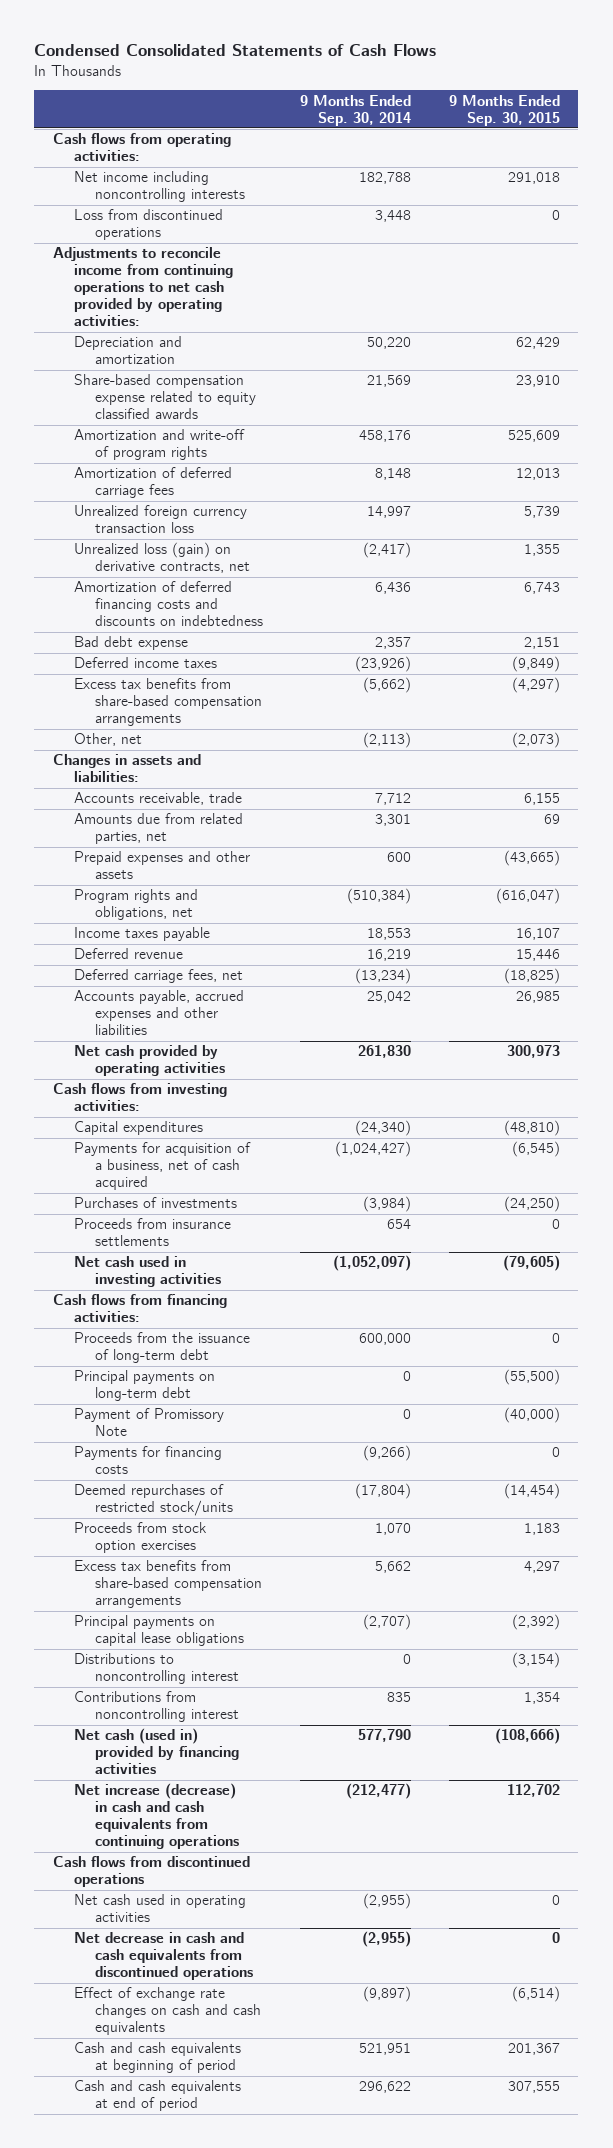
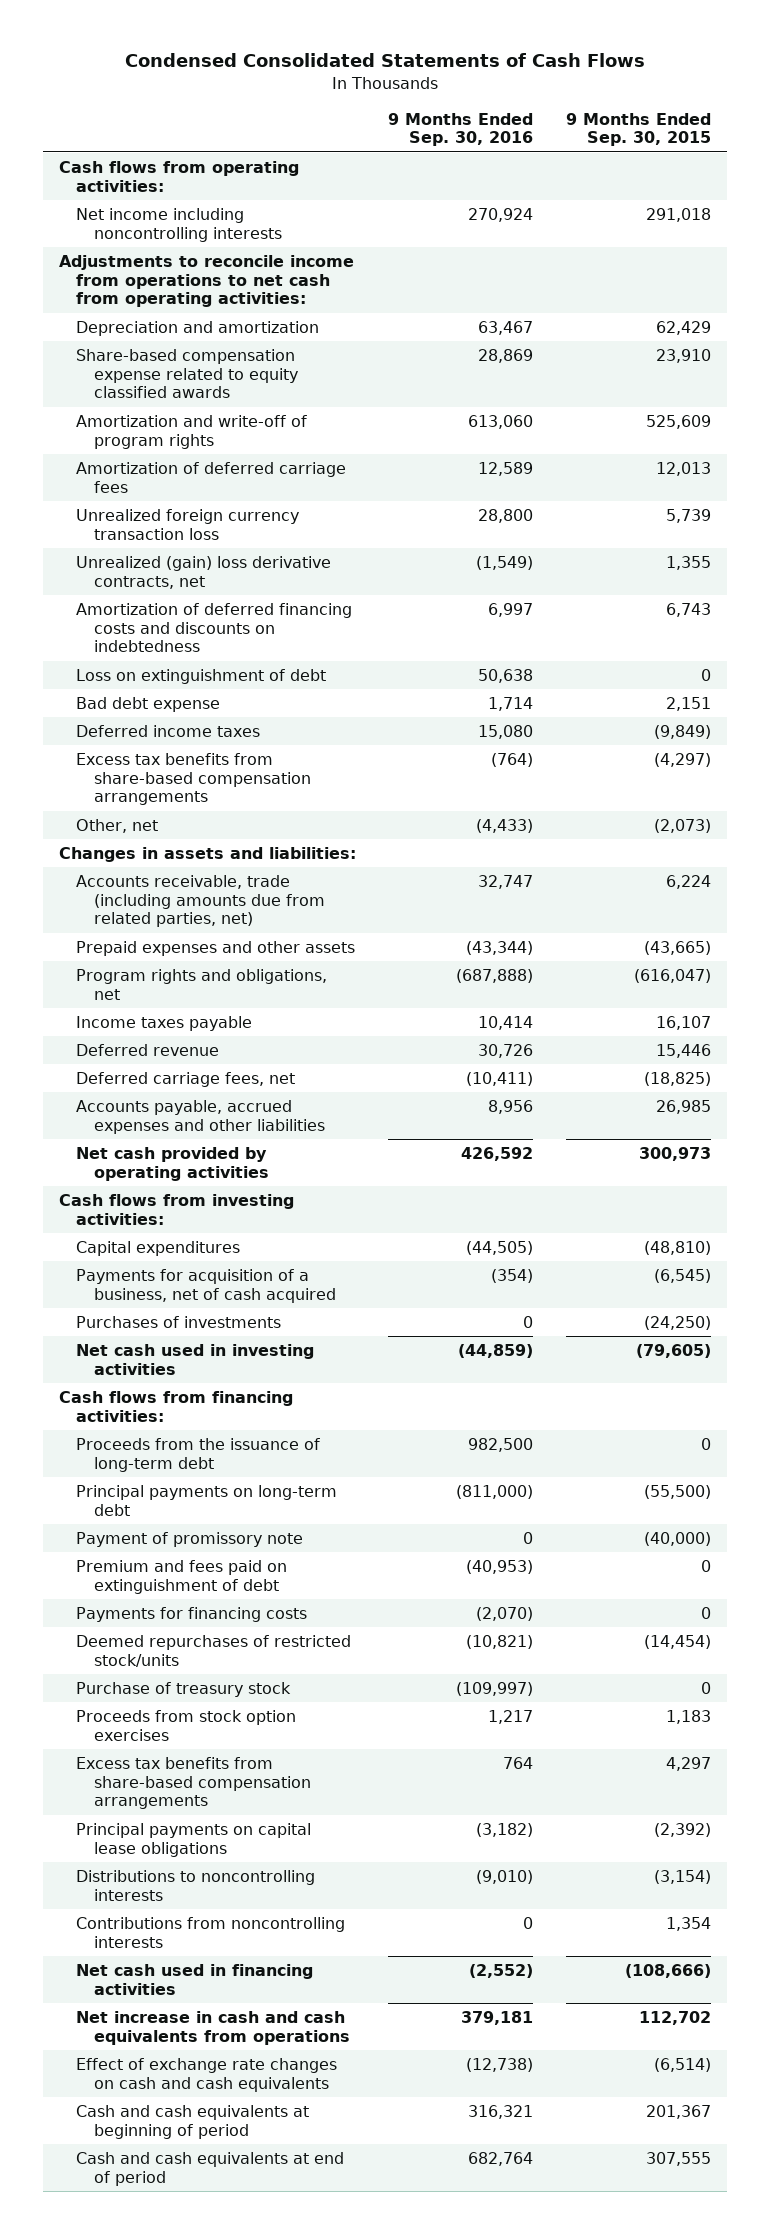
[300,94,412,126] 9 Months Ended Sep. 30, 2014 -> none
none -> [388,112,534,147] 9 Months Ended Sep. 30, 2016
[73,209,223,241] Loss from discontinued operations -> none
[52,247,233,327] Adjustments to reconcile income from continuing operations to net cash provided by operating activities: -> [59,255,355,308] Adjustments to reconcile income from operations to net cash from operating activities:
[73,542,250,574] Unrealized loss (gain) on derivative contracts, net -> [76,556,332,589] Unrealized (gain) loss derivative contracts, net
none -> [76,669,327,685] Loss on extinguishment of debt
[73,813,243,845] Amounts due from related parties, net -> none
[73,792,242,806] Accounts receivable, trade -> [76,875,325,928] Accounts receivable, trade (including amounts due from related parties, net)
[523,793,560,806] 6,155 -> [665,875,711,890] 6,224
[73,1218,231,1247] Proceeds from insurance settlements -> none
[73,1408,224,1437] Payment of Promissory Note -> [76,1532,304,1548] Payment of promissory note
none -> [76,1560,288,1594] Premium and fees paid on extinguishment of debt
none -> [76,1682,292,1698] Purchase of treasury stock
[52,1856,250,1888] Cash flows from discontinued operations -> none
[73,1894,246,1923] Net cash used in operating activities -> none
[73,1932,253,1981] Net decrease in cash and cash equivalents from discontinued operations -> none
[73,1653,239,1685] Distributions to noncontrolling interest -> [76,1870,316,1901] Distributions to noncontrolling interests
[73,1691,239,1723] Contributions from noncontrolling interest -> [76,1917,346,1948] Contributions from noncontrolling interests
[73,1728,239,1775] Net cash (used in) provided by financing activities -> [76,1964,314,1995] Net cash used in financing activities
[73,1783,239,1850] Net increase (decrease) in cash and cash equivalents from continuing operations -> [76,2011,350,2045] Net increase in cash and cash equivalents from operations

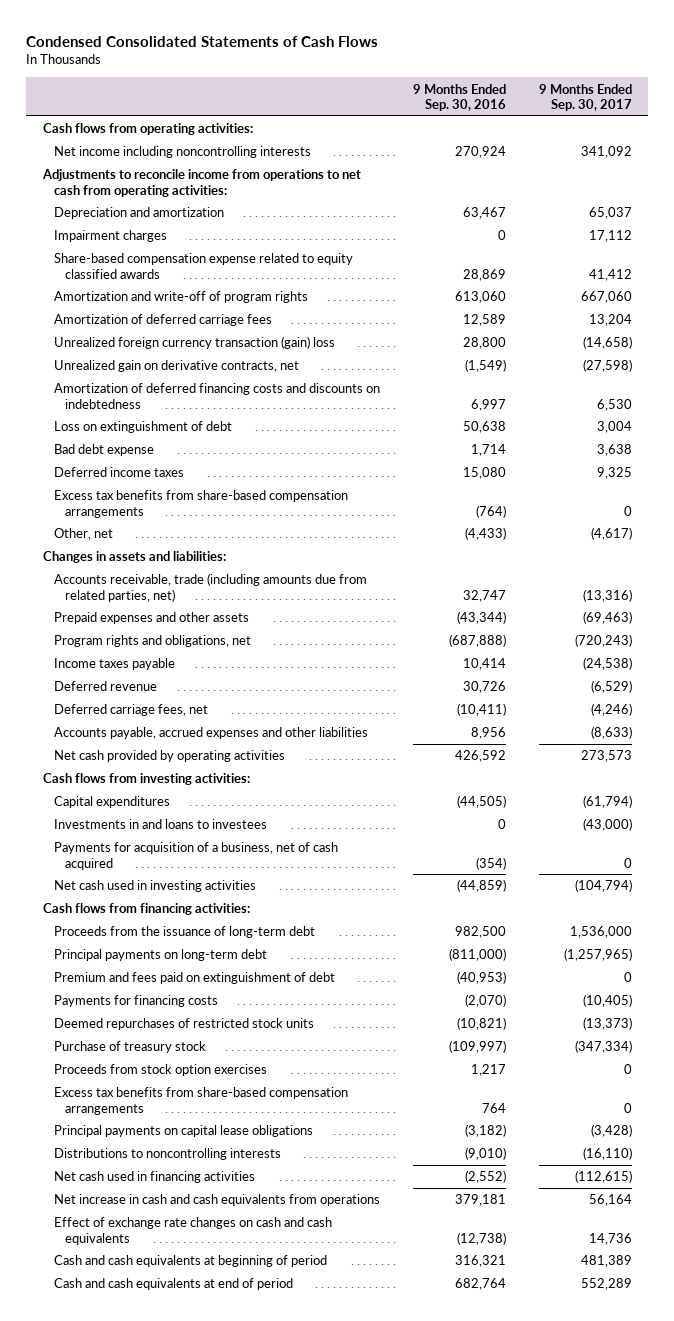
[565,112,711,147] 9 Months Ended Sep. 30, 2015 -> none
none -> [538,83,632,111] 9 Months Ended Sep. 30, 2017
none -> [53,230,167,243] Impairment charges
[76,509,300,540] Unrealized foreign currency transaction loss -> [53,336,335,350] Unrealized foreign currency transaction (gain) loss
[76,556,332,589] Unrealized (gain) loss derivative contracts, net -> [53,360,299,373] Unrealized gain on derivative contracts, net
none -> [53,819,267,830] Investments in and loans to investees
[76,1316,282,1329] Purchases of investments -> none
[76,1532,304,1548] Payment of promissory note -> none
[76,1635,352,1667] Deemed repurchases of restricted stock/units -> [53,1018,314,1031] Deemed repurchases of restricted stock units
[76,1917,346,1948] Contributions from noncontrolling interests -> none

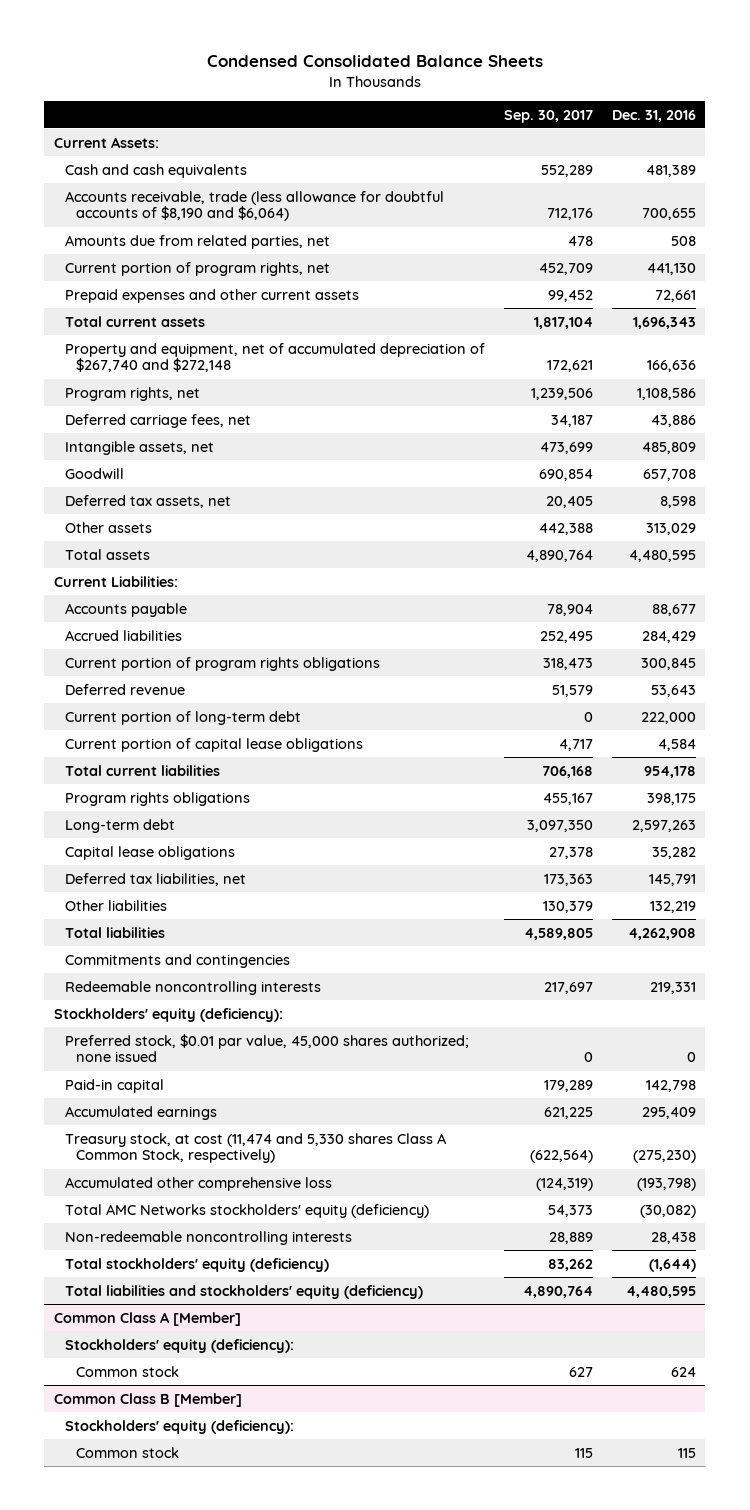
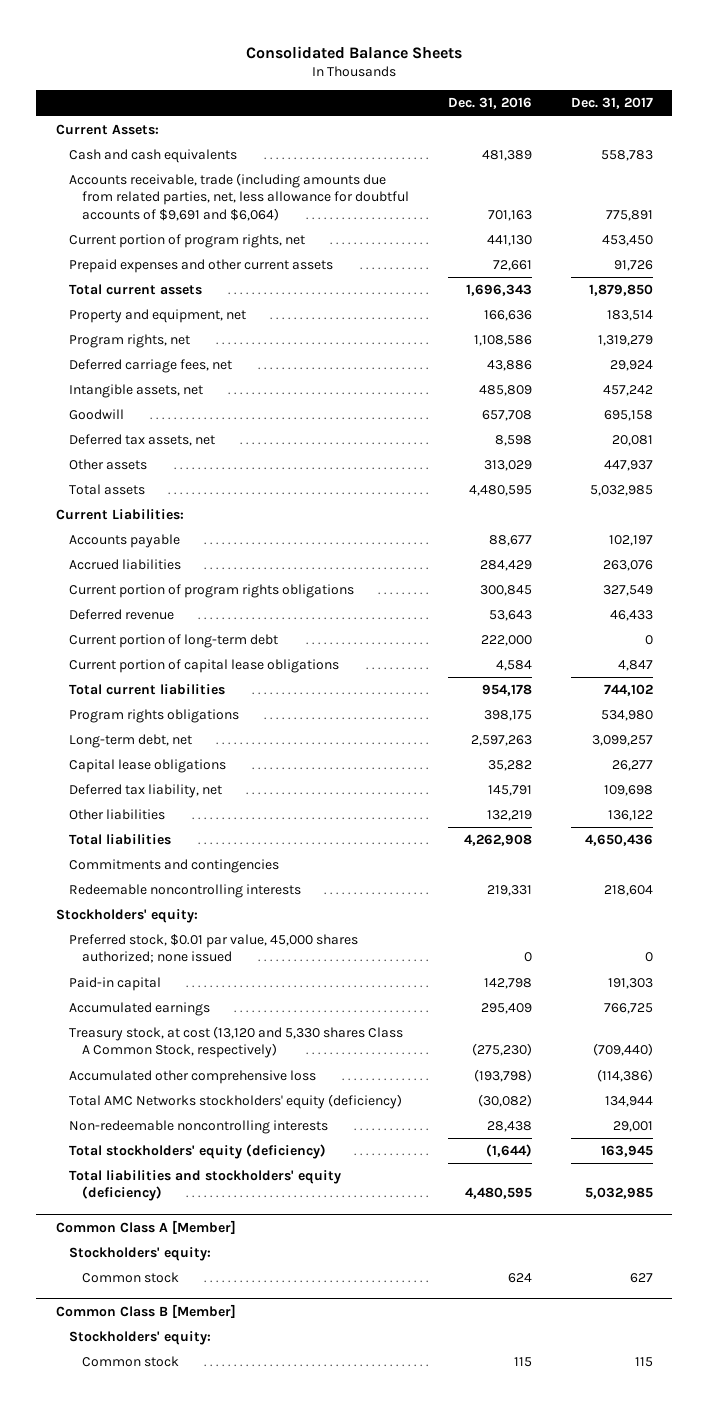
[206,54,543,67] Condensed Consolidated Balance Sheets -> [246,45,463,59] Consolidated Balance Sheets
[503,109,593,123] Sep. 30, 2017 -> none
none -> [570,97,653,110] Dec. 31, 2017
[65,234,331,249] Amounts due from related parties, net -> none
[65,190,445,222] Accounts receivable, trade (less allowance for doubtful accounts of $8,190 and $6,064) -> [68,172,410,221] Accounts receivable, trade (including amounts due from related parties, net, less allowance for doubtful accounts of $9,691 and $6,064)
[641,208,696,221] 700,655 -> [488,209,533,221] 701,163
[65,342,486,373] Property and equipment, net of accumulated depreciation of $267,740 and $272,148 -> [68,308,246,323] Property and equipment, net
[65,818,176,833] Long-term debt -> [68,733,192,748] Long-term debt, net
[65,872,247,886] Deferred tax liabilities, net -> [68,783,222,798] Deferred tax liability, net
[53,1007,283,1022] Stockholders' equity (deficiency): -> [55,908,198,923] Stockholders' equity:
[65,1132,448,1164] Treasury stock, at cost (11,474 and 5,330 shares Class A Common Stock, respectively) -> [68,1025,403,1059] Treasury stock, at cost (13,120 and 5,330 shares Class A Common Stock, respectively)
[65,1338,295,1353] Stockholders' equity (deficiency): -> [68,1246,211,1261] Stockholders' equity:
[65,1419,295,1434] Stockholders' equity (deficiency): -> [68,1330,211,1345] Stockholders' equity:

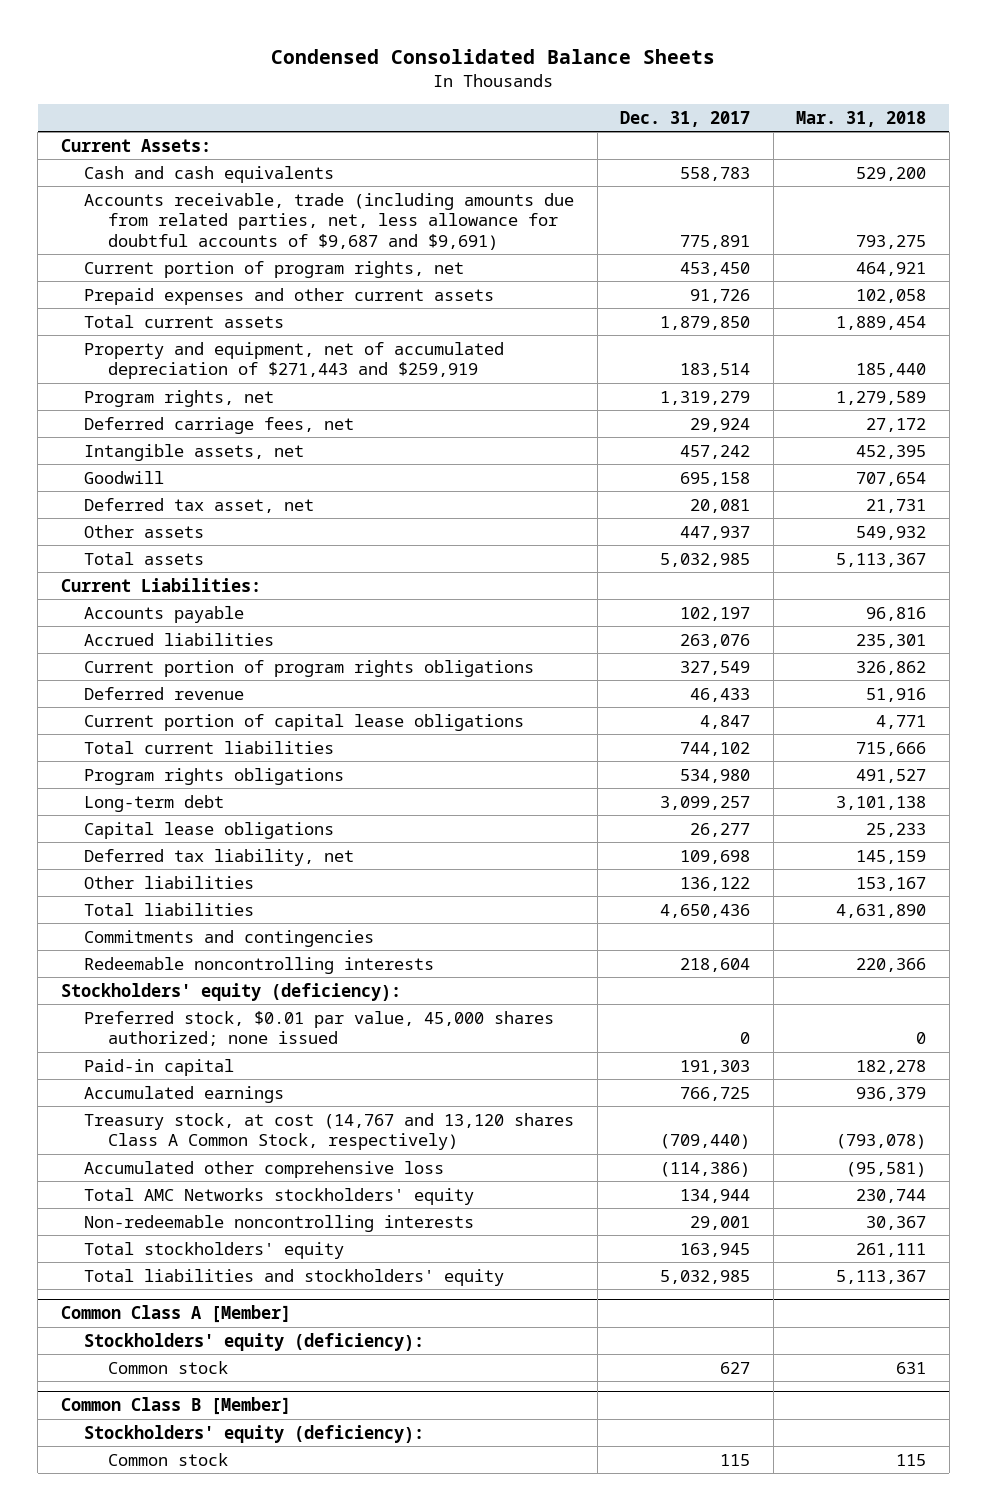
[246,45,463,59] Consolidated Balance Sheets -> [271,49,716,65] Condensed Consolidated Balance Sheets
[448,97,533,110] Dec. 31, 2016 -> none
none -> [796,110,927,127] Mar. 31, 2018
[68,172,410,221] Accounts receivable, trade (including amounts due from related parties, net, less allowance for doubtful accounts of $9,691 and $6,064) -> [84,192,575,250] Accounts receivable, trade (including amounts due from related parties, net, less allowance for doubtful accounts of $9,687 and $9,691)
[68,308,246,323] Property and equipment, net -> [84,341,505,380] Property and equipment, net of accumulated depreciation of $271,443 and $259,919
[68,433,215,446] Deferred tax assets, net -> [84,497,315,513] Deferred tax asset, net
[68,633,278,648] Current portion of long-term debt -> none
[68,733,192,748] Long-term debt, net -> [84,794,225,812] Long-term debt
[55,908,198,923] Stockholders' equity: -> [60,982,401,1001] Stockholders' equity (deficiency):
[68,1025,403,1059] Treasury stock, at cost (13,120 and 5,330 shares Class A Common Stock, respectively) -> [84,1112,575,1151] Treasury stock, at cost (14,767 and 13,120 shares Class A Common Stock, respectively)
[68,1093,402,1109] Total AMC Networks stockholders' equity (deficiency) -> [84,1187,475,1205] Total AMC Networks stockholders' equity
[68,1143,326,1159] Total stockholders' equity (deficiency) -> [84,1241,345,1259] Total stockholders' equity
[68,1169,341,1202] Total liabilities and stockholders' equity (deficiency) -> [84,1268,505,1286] Total liabilities and stockholders' equity
[68,1246,211,1261] Stockholders' equity: -> [84,1332,425,1351] Stockholders' equity (deficiency):
[68,1330,211,1345] Stockholders' equity: -> [84,1424,425,1443] Stockholders' equity (deficiency):

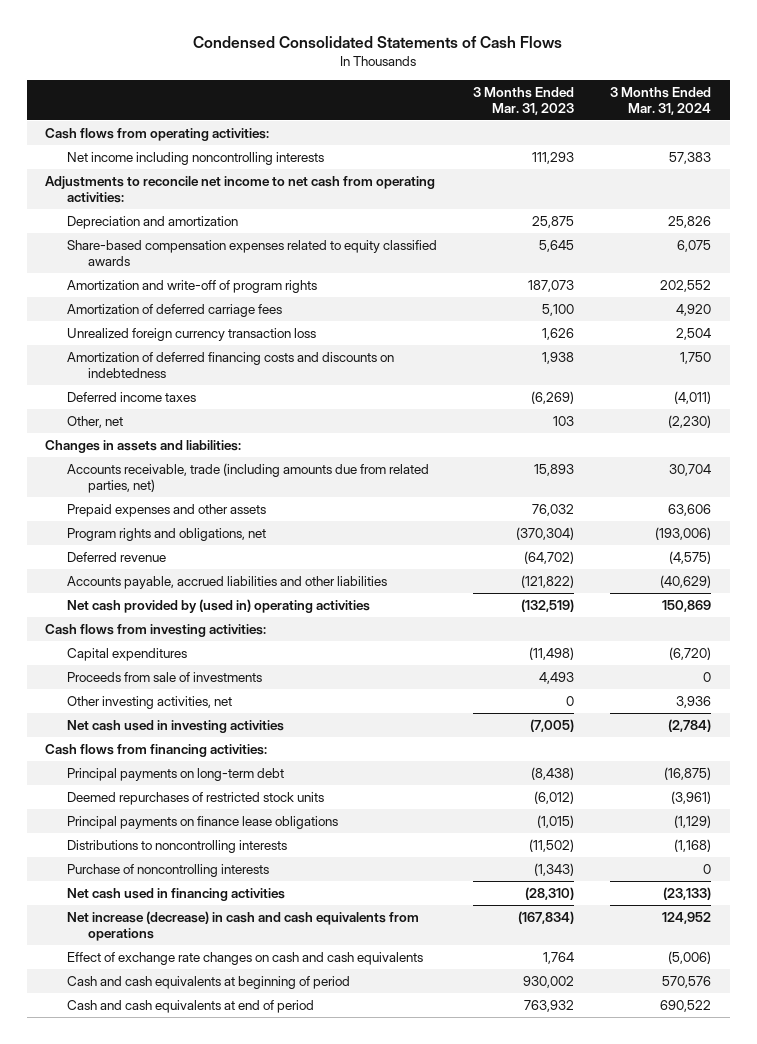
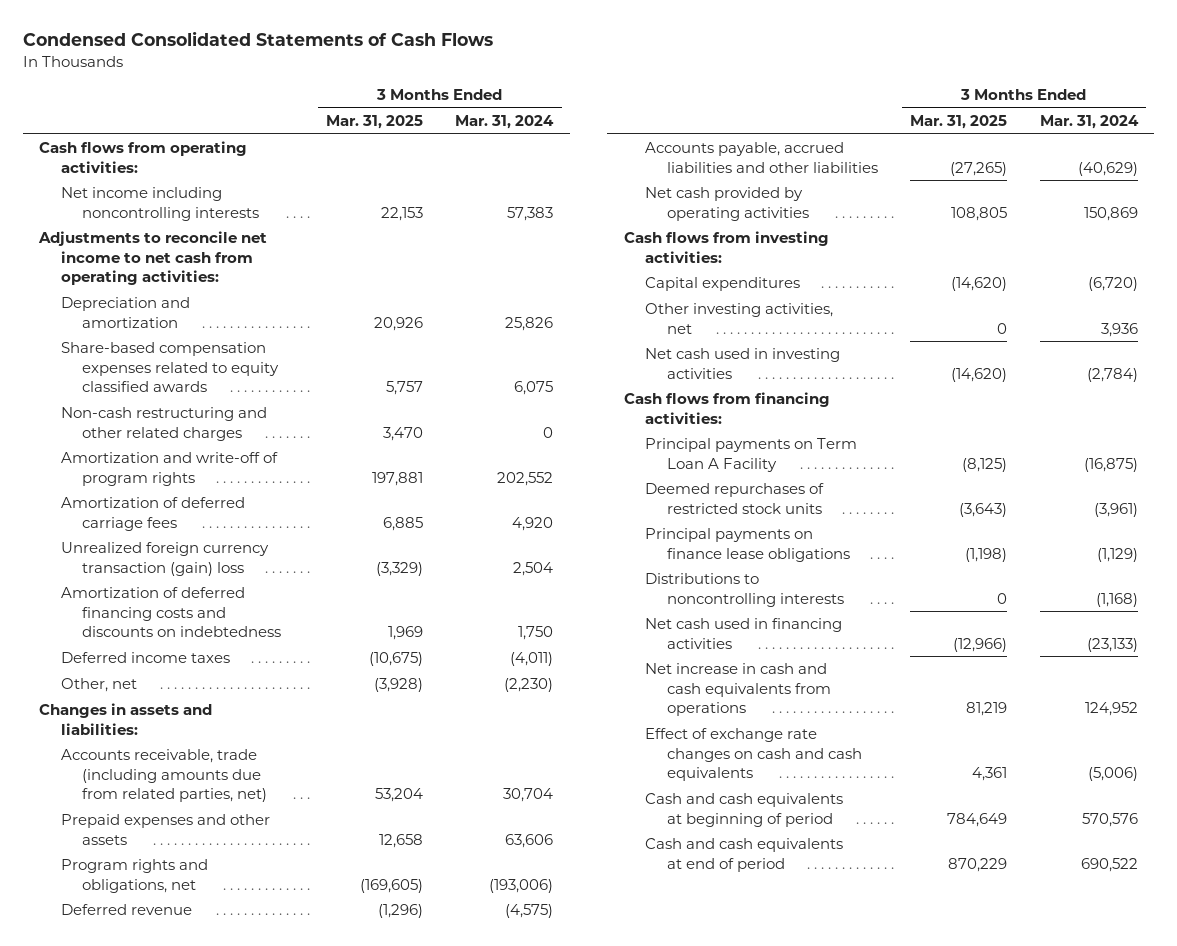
[473,86,575,115] 3 Months Ended Mar. 31, 2023 -> none
none -> [325,115,423,130] Mar. 31, 2025
none -> [60,407,267,441] Non-cash restructuring and other related charges
[66,328,316,342] Unrealized foreign currency transaction loss -> [60,542,269,576] Unrealized foreign currency transaction (gain) loss
[66,599,370,614] Net cash provided by (used in) operating activities -> [645,187,809,221] Net cash provided by operating activities
[66,672,262,683] Proceeds from sale of investments -> none
[66,768,284,782] Principal payments on long-term debt -> [645,438,858,472] Principal payments on Term Loan A Facility
[66,864,269,878] Purchase of noncontrolling interests -> none
[66,911,419,941] Net increase (decrease) in cash and cash equivalents from operations -> [645,663,831,716] Net increase in cash and cash equivalents from operations

